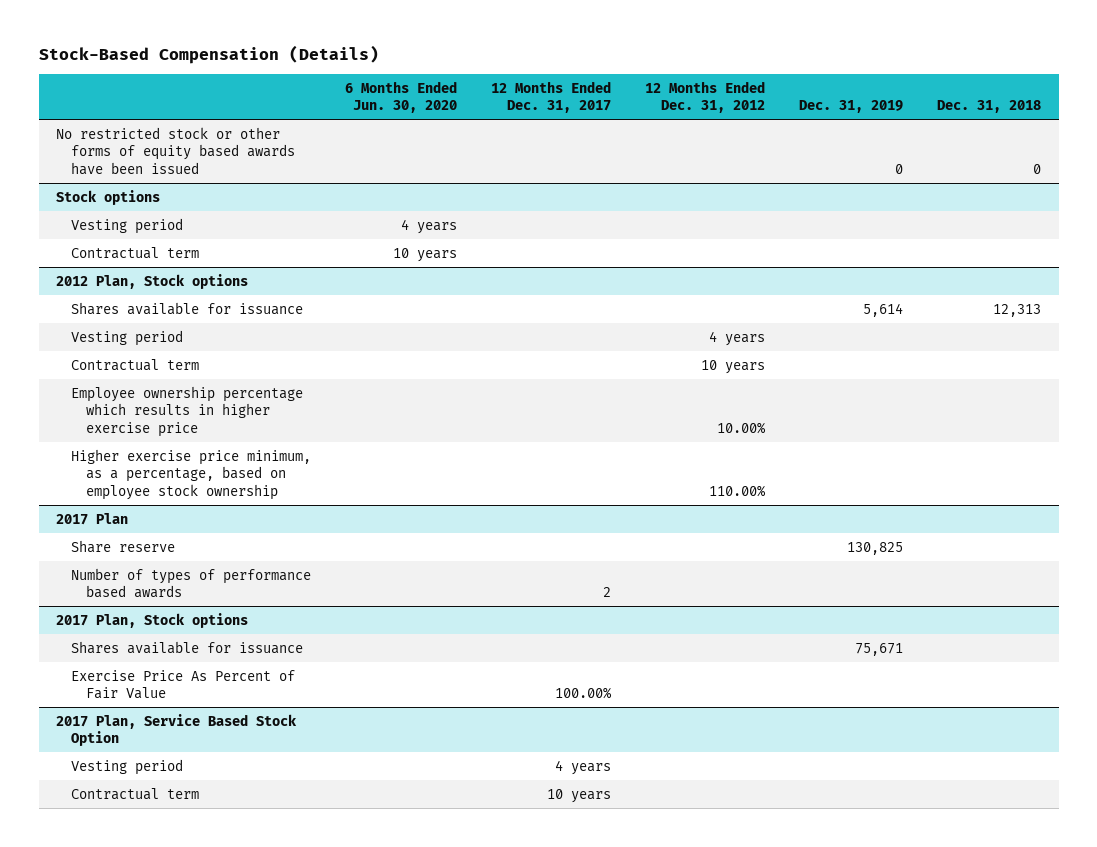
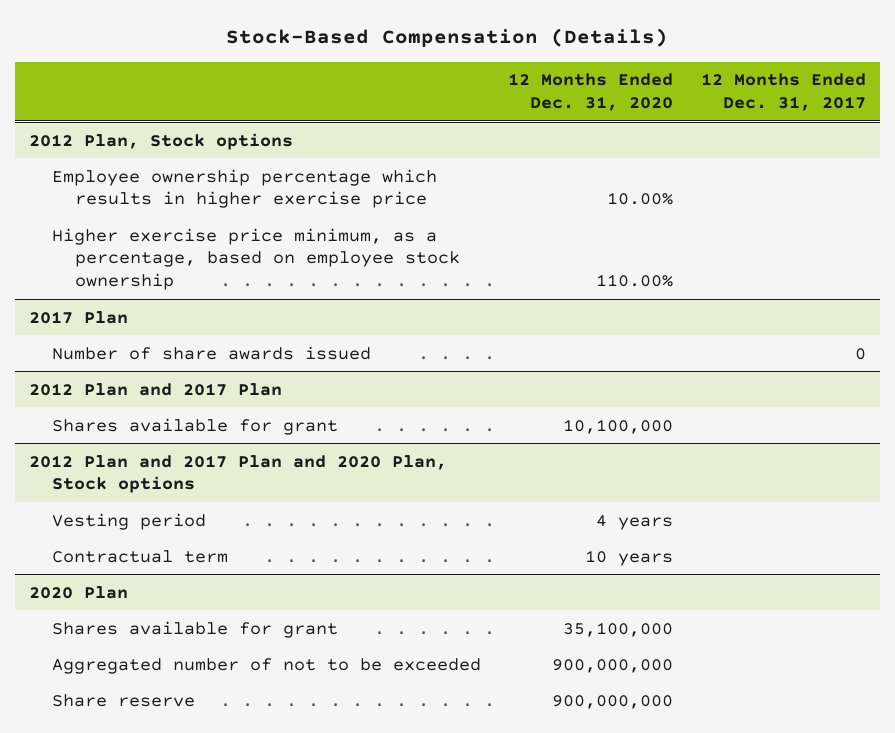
[345,80,458,114] 6 Months Ended Jun. 30, 2020 -> none
[645,80,766,114] 12 Months Ended Dec. 31, 2012 -> none
[799,100,904,114] Dec. 31, 2019 -> none
[937,100,1042,114] Dec. 31, 2018 -> none
none -> [508,73,674,111] 12 Months Ended Dec. 31, 2020
[55,126,295,175] No restricted stock or other forms of equity based awards have been issued -> none
[55,189,160,205] Stock options -> none
[70,217,183,234] Vesting period -> none
[70,246,199,259] Contractual term -> none
[70,301,303,315] Shares available for issuance -> none
[70,329,183,346] Vesting period -> none
[70,358,199,371] Contractual term -> none
[70,539,175,553] Share reserve -> none
[70,567,311,599] Number of types of performance based awards -> none
[70,640,303,654] Shares available for issuance -> none
[70,669,295,700] Exercise Price As Percent of Fair Value -> none
[55,713,297,747] 2017 Plan, Service Based Stock Option -> none
[70,758,183,775] Vesting period -> none
[70,787,199,800] Contractual term -> none
none -> [51,345,371,360] Number of share awards issued
none -> [28,382,282,396] 2012 Plan and 2017 Plan
none -> [51,417,338,435] Shares available for grant
[55,612,248,628] 2017 Plan, Stock options -> [28,454,447,494] 2012 Plan and 2017 Plan and 2020 Plan, Stock options
none -> [51,512,206,530] Vesting period
none -> [51,549,228,563] Contractual term
none -> [28,585,128,599] 2020 Plan
none -> [51,620,338,638] Shares available for grant
none -> [51,657,481,674] Aggregated number of not to be exceeded
none -> [51,693,195,707] Share reserve

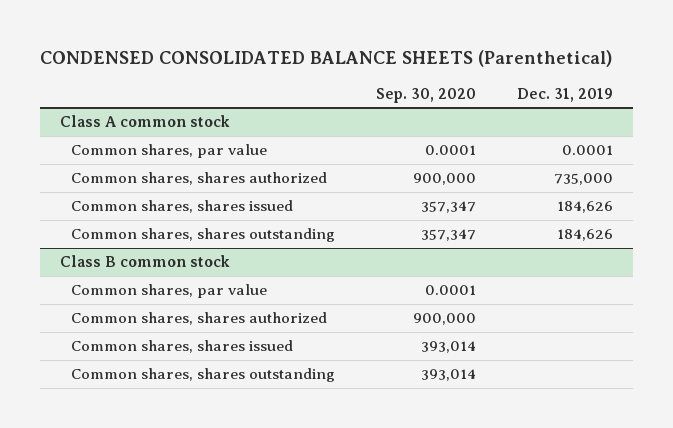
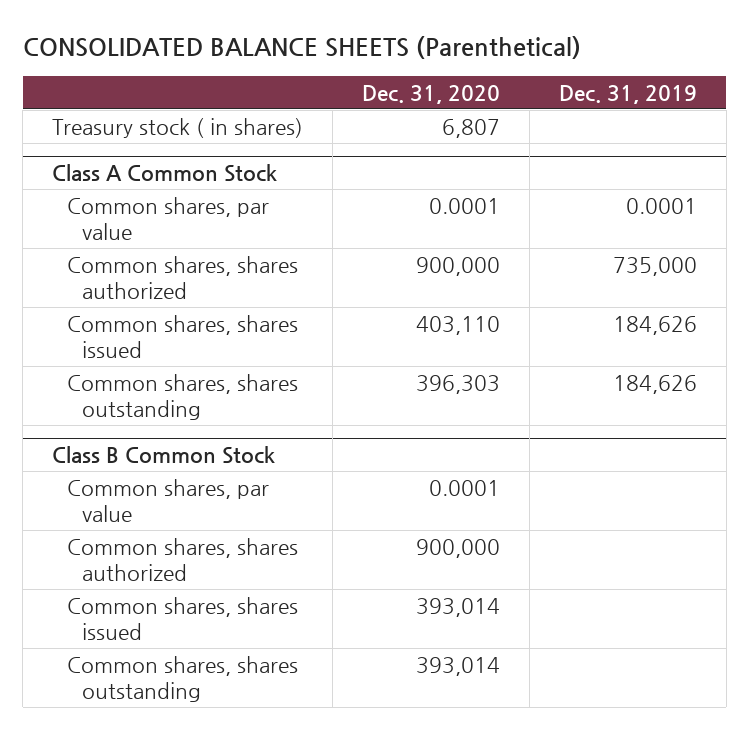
[39,49,612,67] CONDENSED CONSOLIDATED BALANCE SHEETS (Parenthetical) -> [22,36,581,60] CONSOLIDATED BALANCE SHEETS (Parenthetical)
[375,87,476,103] Sep. 30, 2020 -> none
none -> [361,84,500,104] Dec. 31, 2020
none -> [52,117,304,138] Treasury stock ( in shares)
[60,115,231,128] Class A common stock -> [52,163,278,182] Class A Common Stock
[60,255,231,268] Class B common stock -> [52,445,276,464] Class B Common Stock

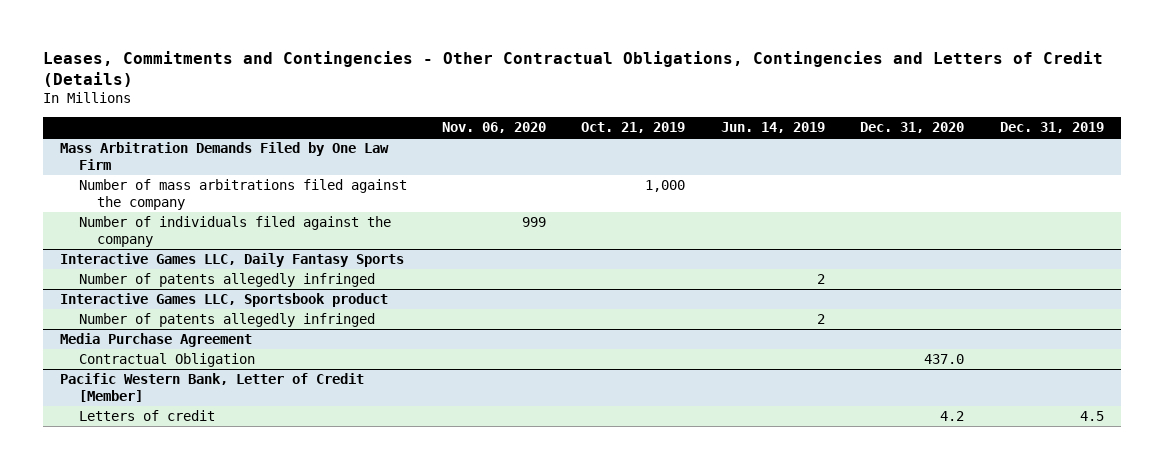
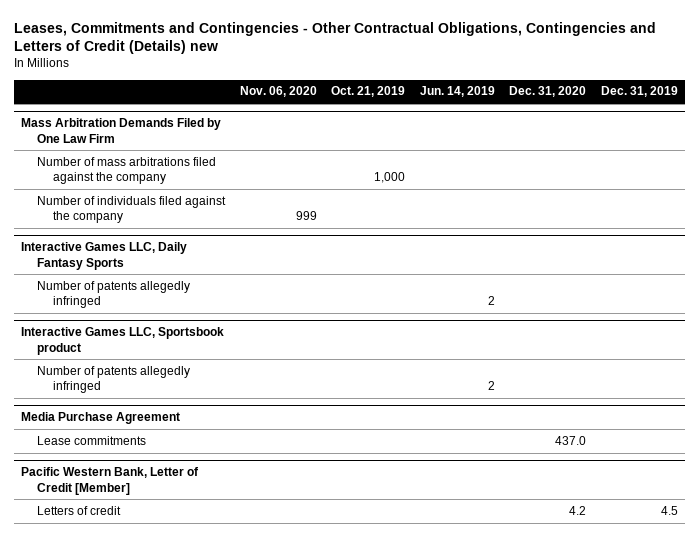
[42,50,1103,87] Leases, Commitments and Contingencies - Other Contractual Obligations, Contingencies and Letters of Credit (Details) -> [13,21,656,55] Leases, Commitments and Contingencies - Other Contractual Obligations, Contingencies and Letters of Credit (Details) new
[78,353,255,368] Contractual Obligation -> [37,435,147,445] Lease commitments

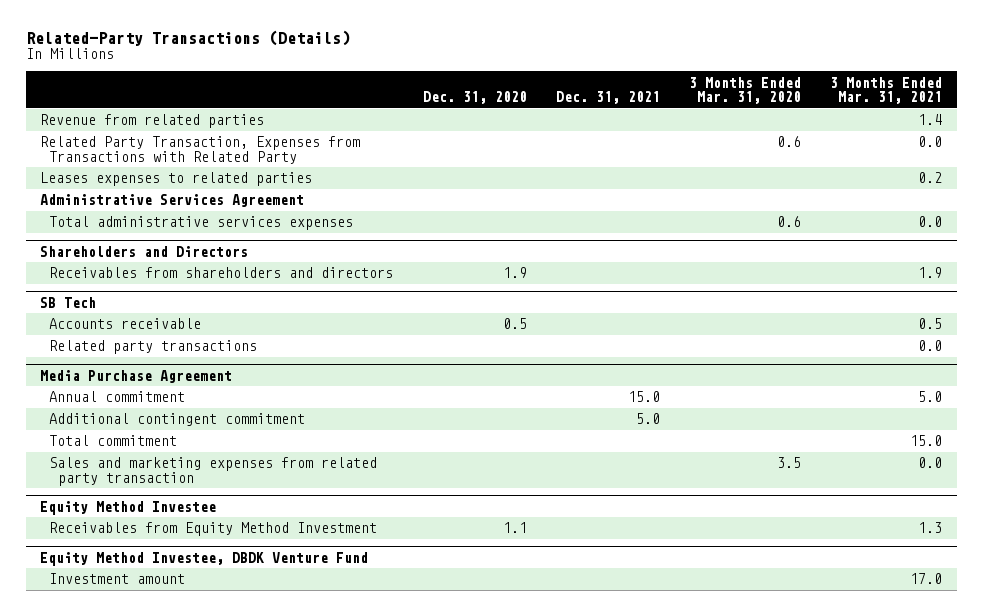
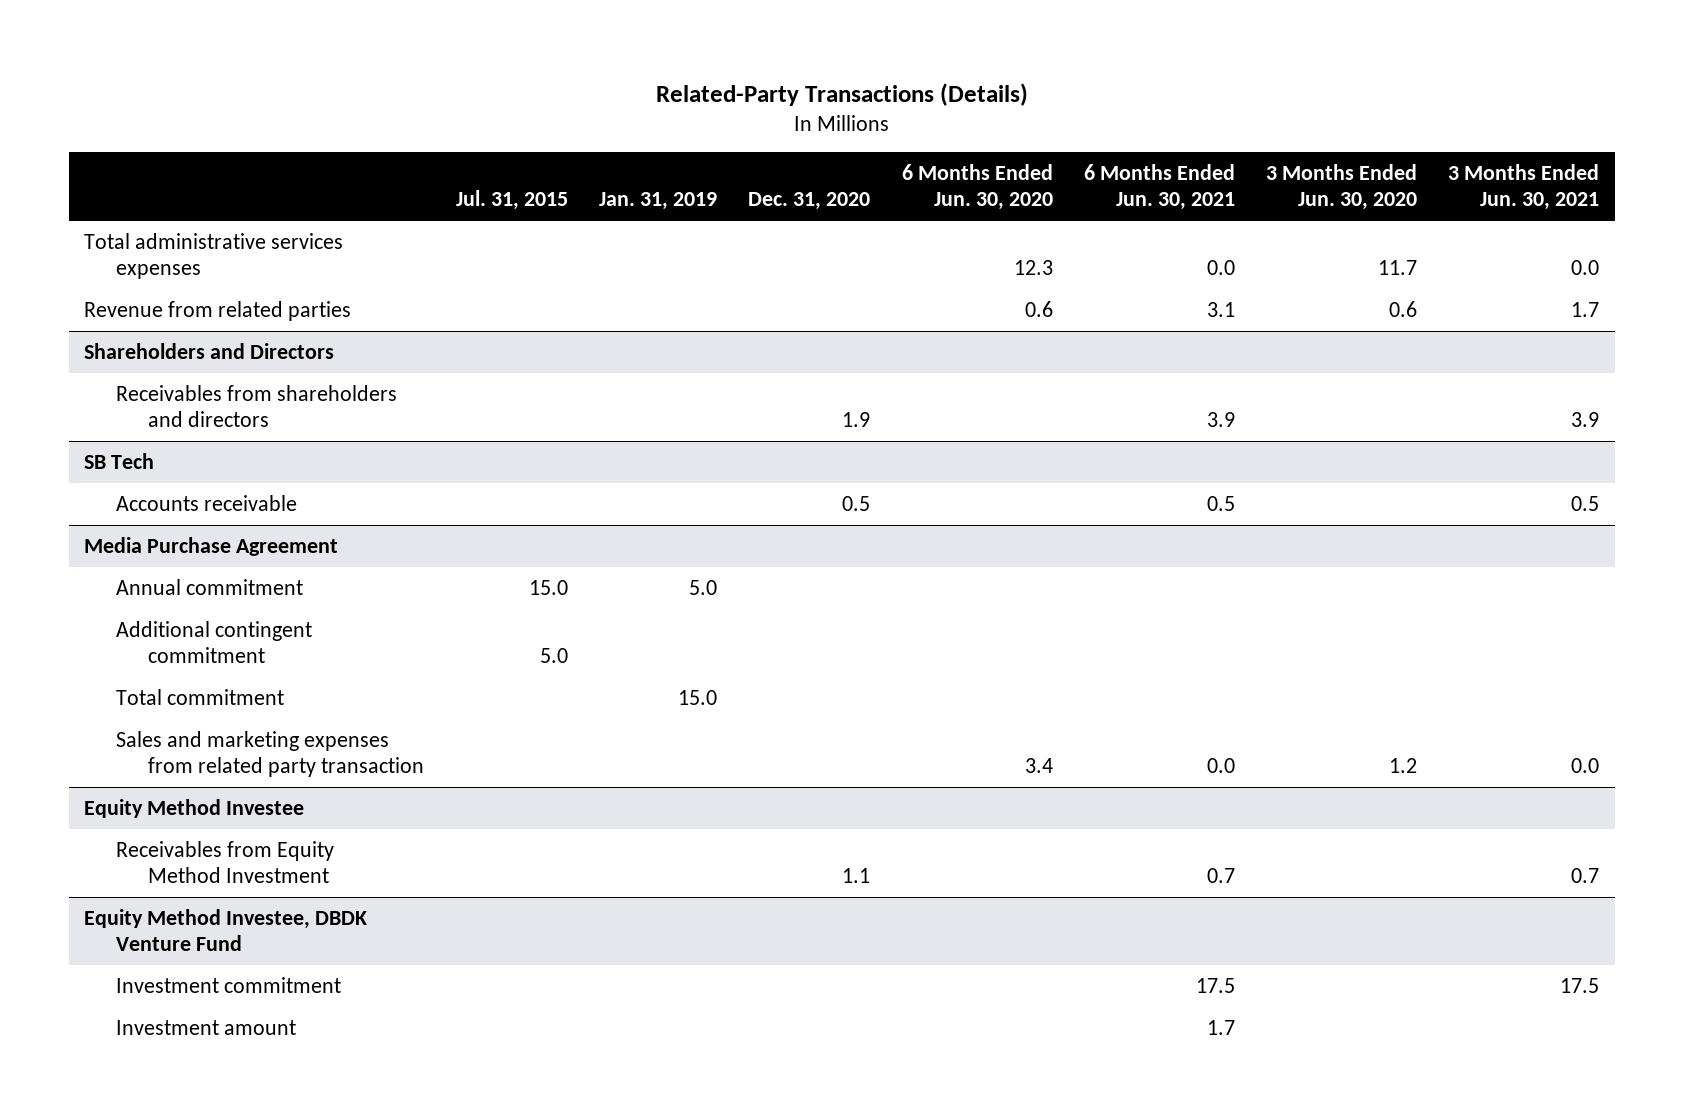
[555,90,660,104] Dec. 31, 2021 -> none
[689,76,802,104] 3 Months Ended Mar. 31, 2020 -> none
[830,76,943,104] 3 Months Ended Mar. 31, 2021 -> none
none -> [455,190,568,211] Jul. 31, 2015
none -> [598,192,717,211] Jan. 31, 2019
none -> [901,163,1053,211] 6 Months Ended Jun. 30, 2020
none -> [1083,163,1235,211] 6 Months Ended Jun. 30, 2021
none -> [1266,163,1418,211] 3 Months Ended Jun. 30, 2020
none -> [1448,163,1600,211] 3 Months Ended Jun. 30, 2021
[40,136,361,164] Related Party Transaction, Expenses from Transactions with Related Party -> none
[40,172,313,187] Leases expenses to related parties -> none
[40,194,305,208] Administrative Services Agreement -> none
[40,114,265,129] Revenue from related parties -> [84,300,352,321] Revenue from related parties
[49,340,258,355] Related party transactions -> none
none -> [116,976,342,993] Investment commitment

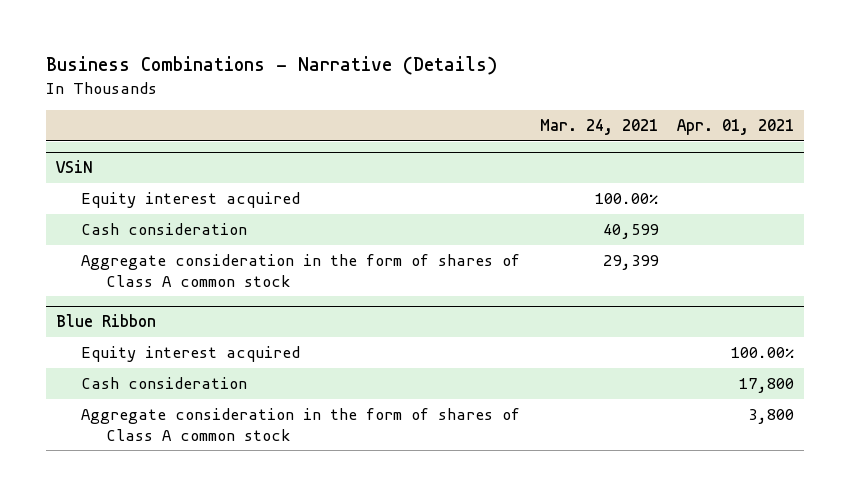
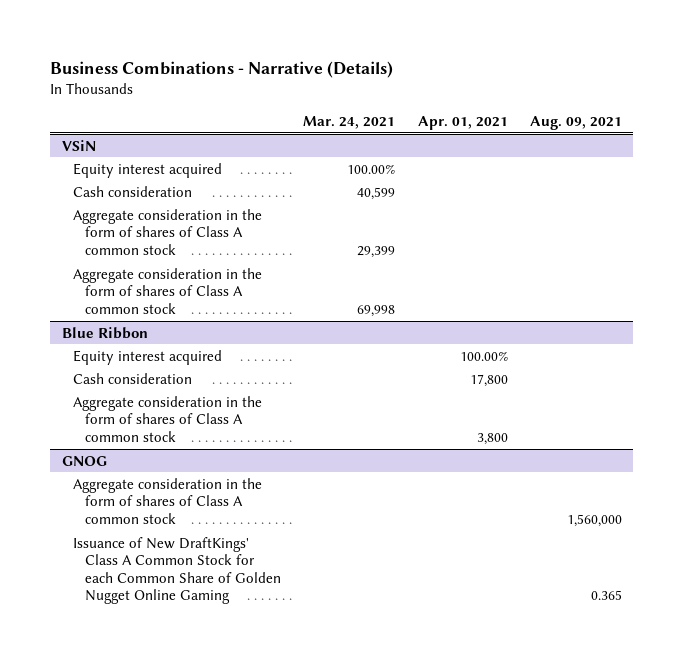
none -> [530,116,623,131] Aug. 09, 2021
none -> [73,267,263,314] Aggregate consideration in the form of shares of Class A common stock
none -> [61,455,107,466] GNOG
none -> [73,477,263,524] Aggregate consideration in the form of shares of Class A common stock
none -> [73,536,281,605] Issuance of New DraftKings' Class A Common Stock for each Common Share of Golden Nugget Online Gaming

